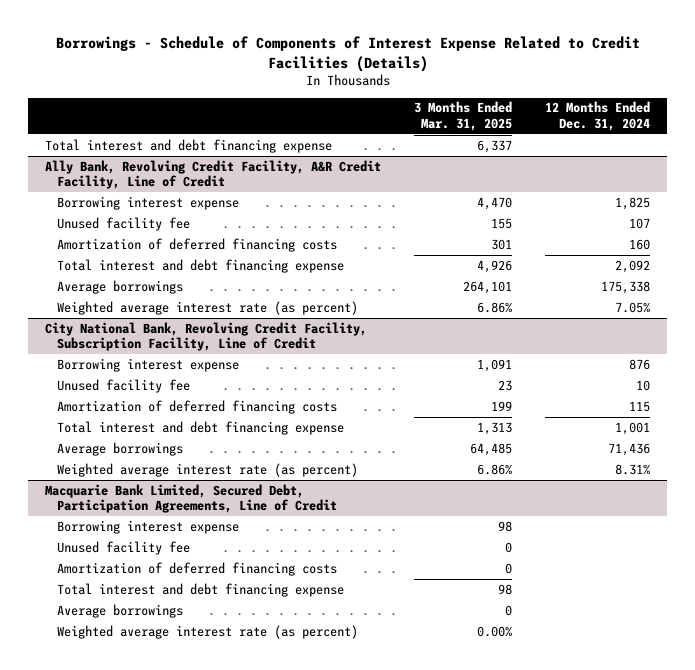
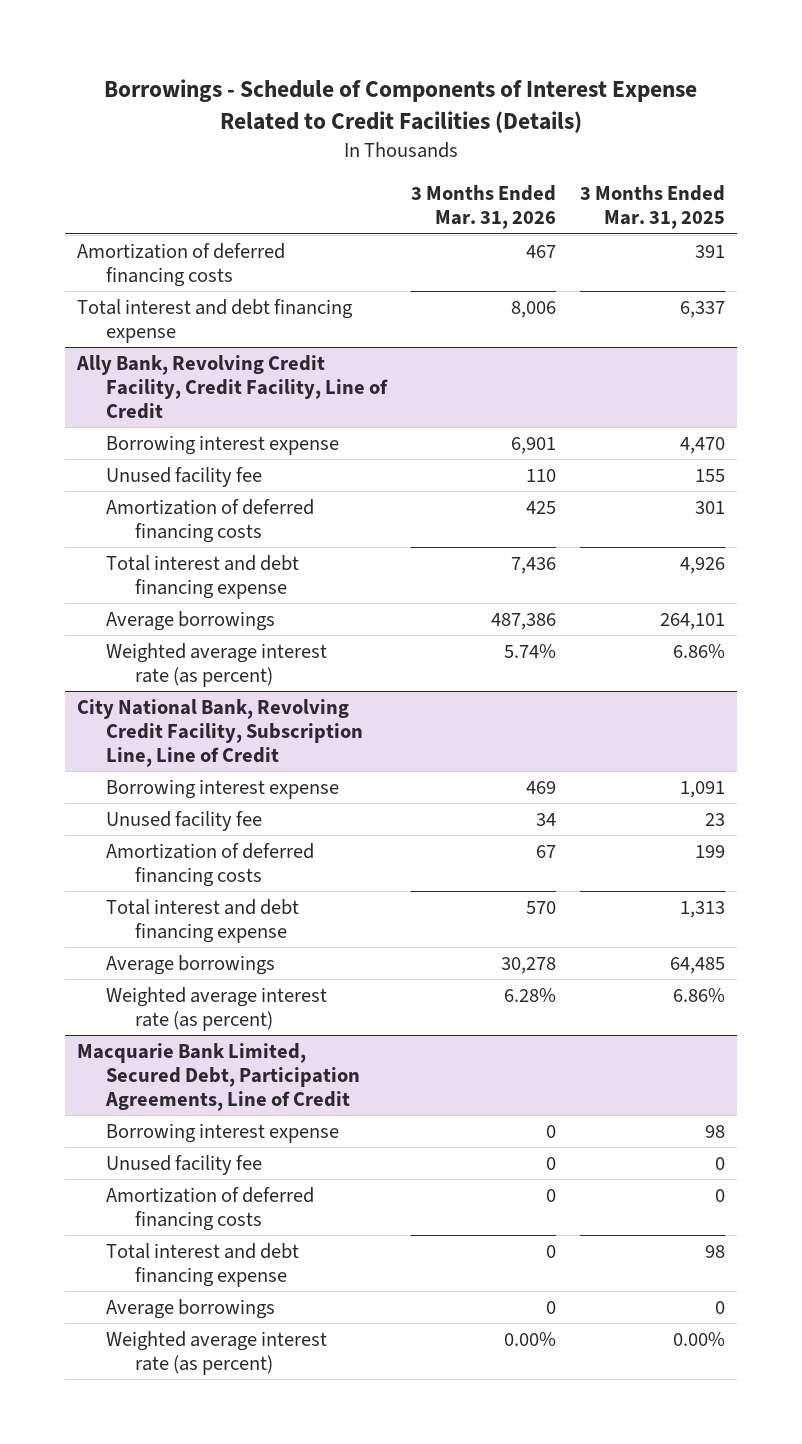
[545,101,651,131] 12 Months Ended Dec. 31, 2024 -> none
none -> [410,185,556,230] 3 Months Ended Mar. 31, 2026
none -> [77,242,286,287] Amortization of deferred financing costs
[44,159,381,190] Ally Bank, Revolving Credit Facility, A&R Credit Facility, Line of Credit -> [76,354,389,420] Ally Bank, Revolving Credit Facility, Credit Facility, Line of Credit
[44,321,367,352] City National Bank, Revolving Credit Facility, Subscription Facility, Line of Credit -> [77,698,364,768] City National Bank, Revolving Credit Facility, Subscription Line, Line of Credit

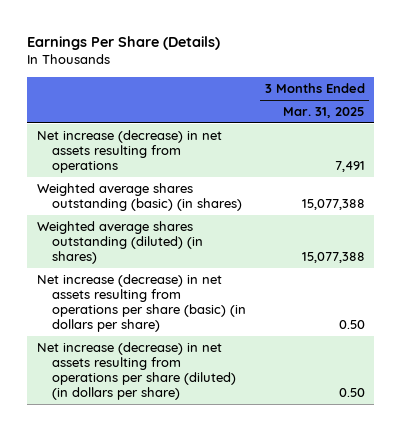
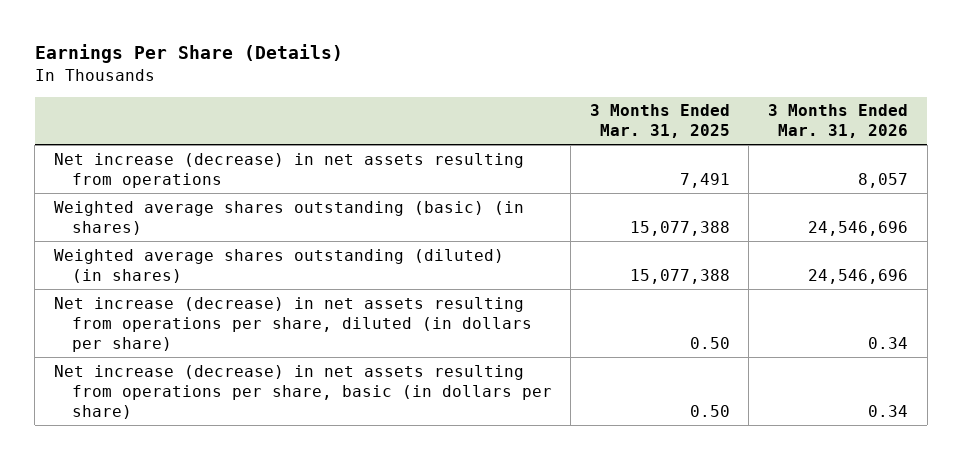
none -> [768,104,909,139] 3 Months Ended Mar. 31, 2026
[36,273,246,333] Net increase (decrease) in net assets resulting from operations per share (basic) (in dollars per share) -> [54,296,532,353] Net increase (decrease) in net assets resulting from operations per share, diluted (in dollars per share)
[36,341,236,401] Net increase (decrease) in net assets resulting from operations per share (diluted) (in dollars per share) -> [54,364,552,420] Net increase (decrease) in net assets resulting from operations per share, basic (in dollars per share)

